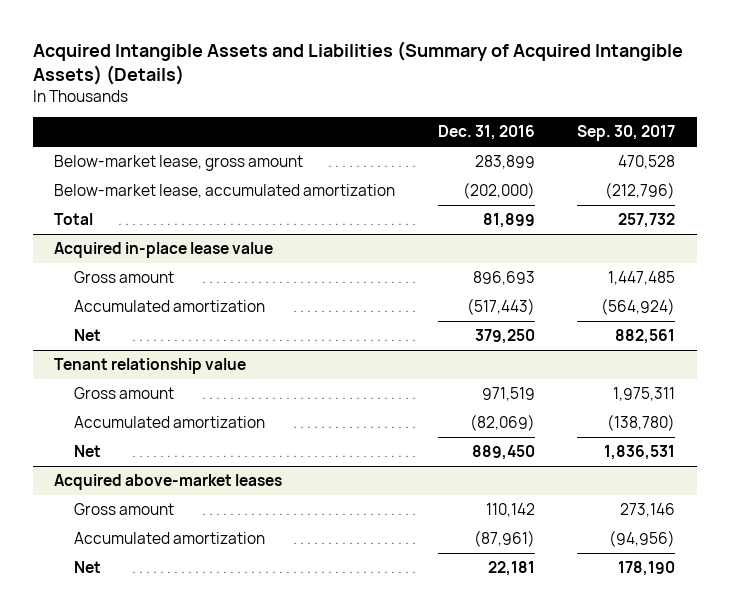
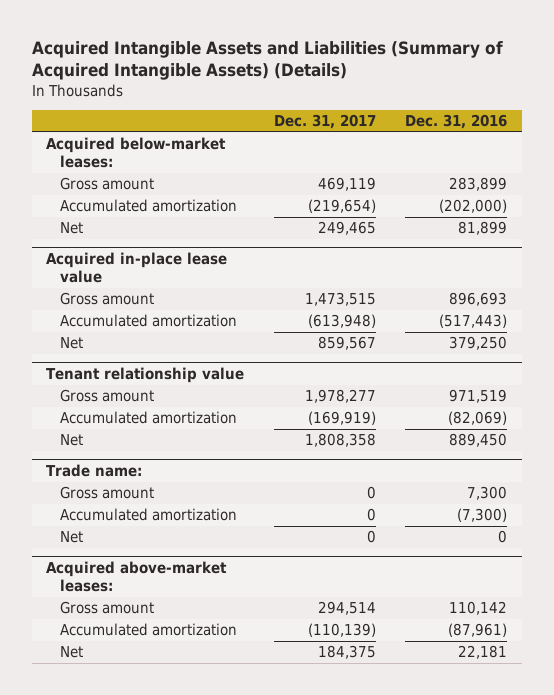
[577,125,676,142] Sep. 30, 2017 -> none
none -> [273,114,376,130] Dec. 31, 2017
none -> [46,137,227,169] Acquired below-market leases:
[54,155,304,172] Below-market lease, gross amount -> [59,177,154,191] Gross amount
[54,184,396,199] Below-market lease, accumulated amortization -> [59,199,237,213] Accumulated amortization
[54,213,94,226] Total -> [59,222,83,235] Net
none -> [46,464,143,478] Trade name:
none -> [59,486,154,500] Gross amount
none -> [59,508,237,522] Accumulated amortization
none -> [59,531,83,544] Net
[54,474,283,491] Acquired above-market leases -> [46,561,228,592] Acquired above-market leases:

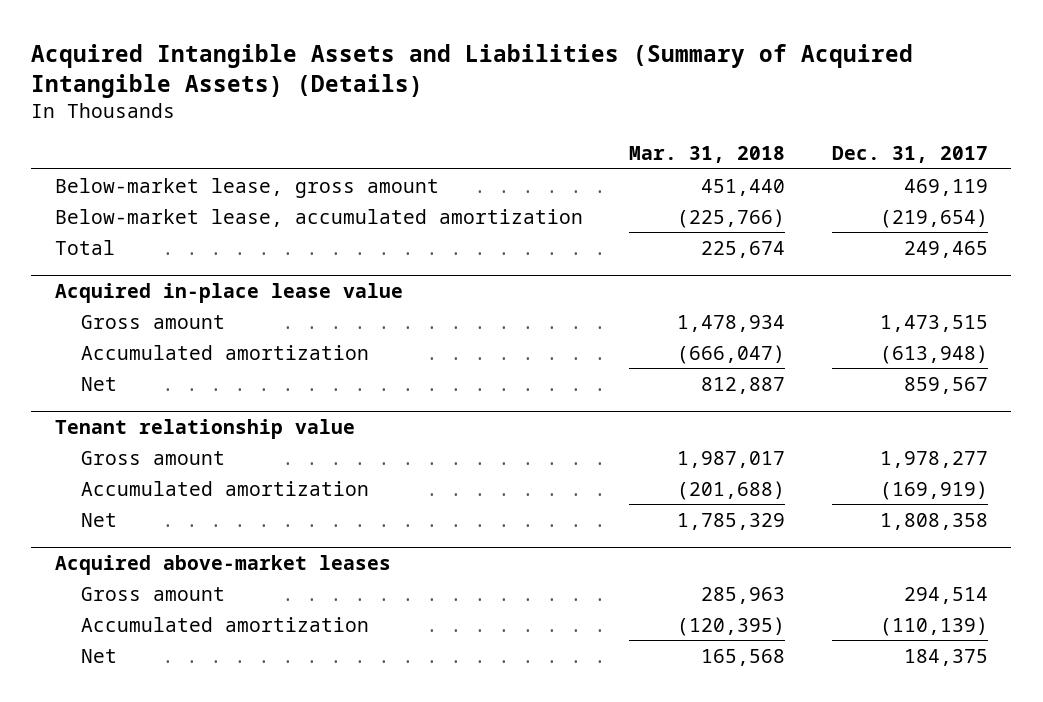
[405,114,508,130] Dec. 31, 2016 -> none
none -> [629,146,786,164] Mar. 31, 2018
[46,137,227,169] Acquired below-market leases: -> none
[59,177,154,191] Gross amount -> [54,177,439,198] Below-market lease, gross amount
[59,199,237,213] Accumulated amortization -> [54,208,583,227] Below-market lease, accumulated amortization
[59,222,83,235] Net -> [54,239,115,255] Total
[46,464,143,478] Trade name: -> none
[59,486,154,500] Gross amount -> none
[59,508,237,522] Accumulated amortization -> none
[59,531,83,544] Net -> none
[46,561,228,592] Acquired above-market leases: -> [54,554,391,575] Acquired above-market leases

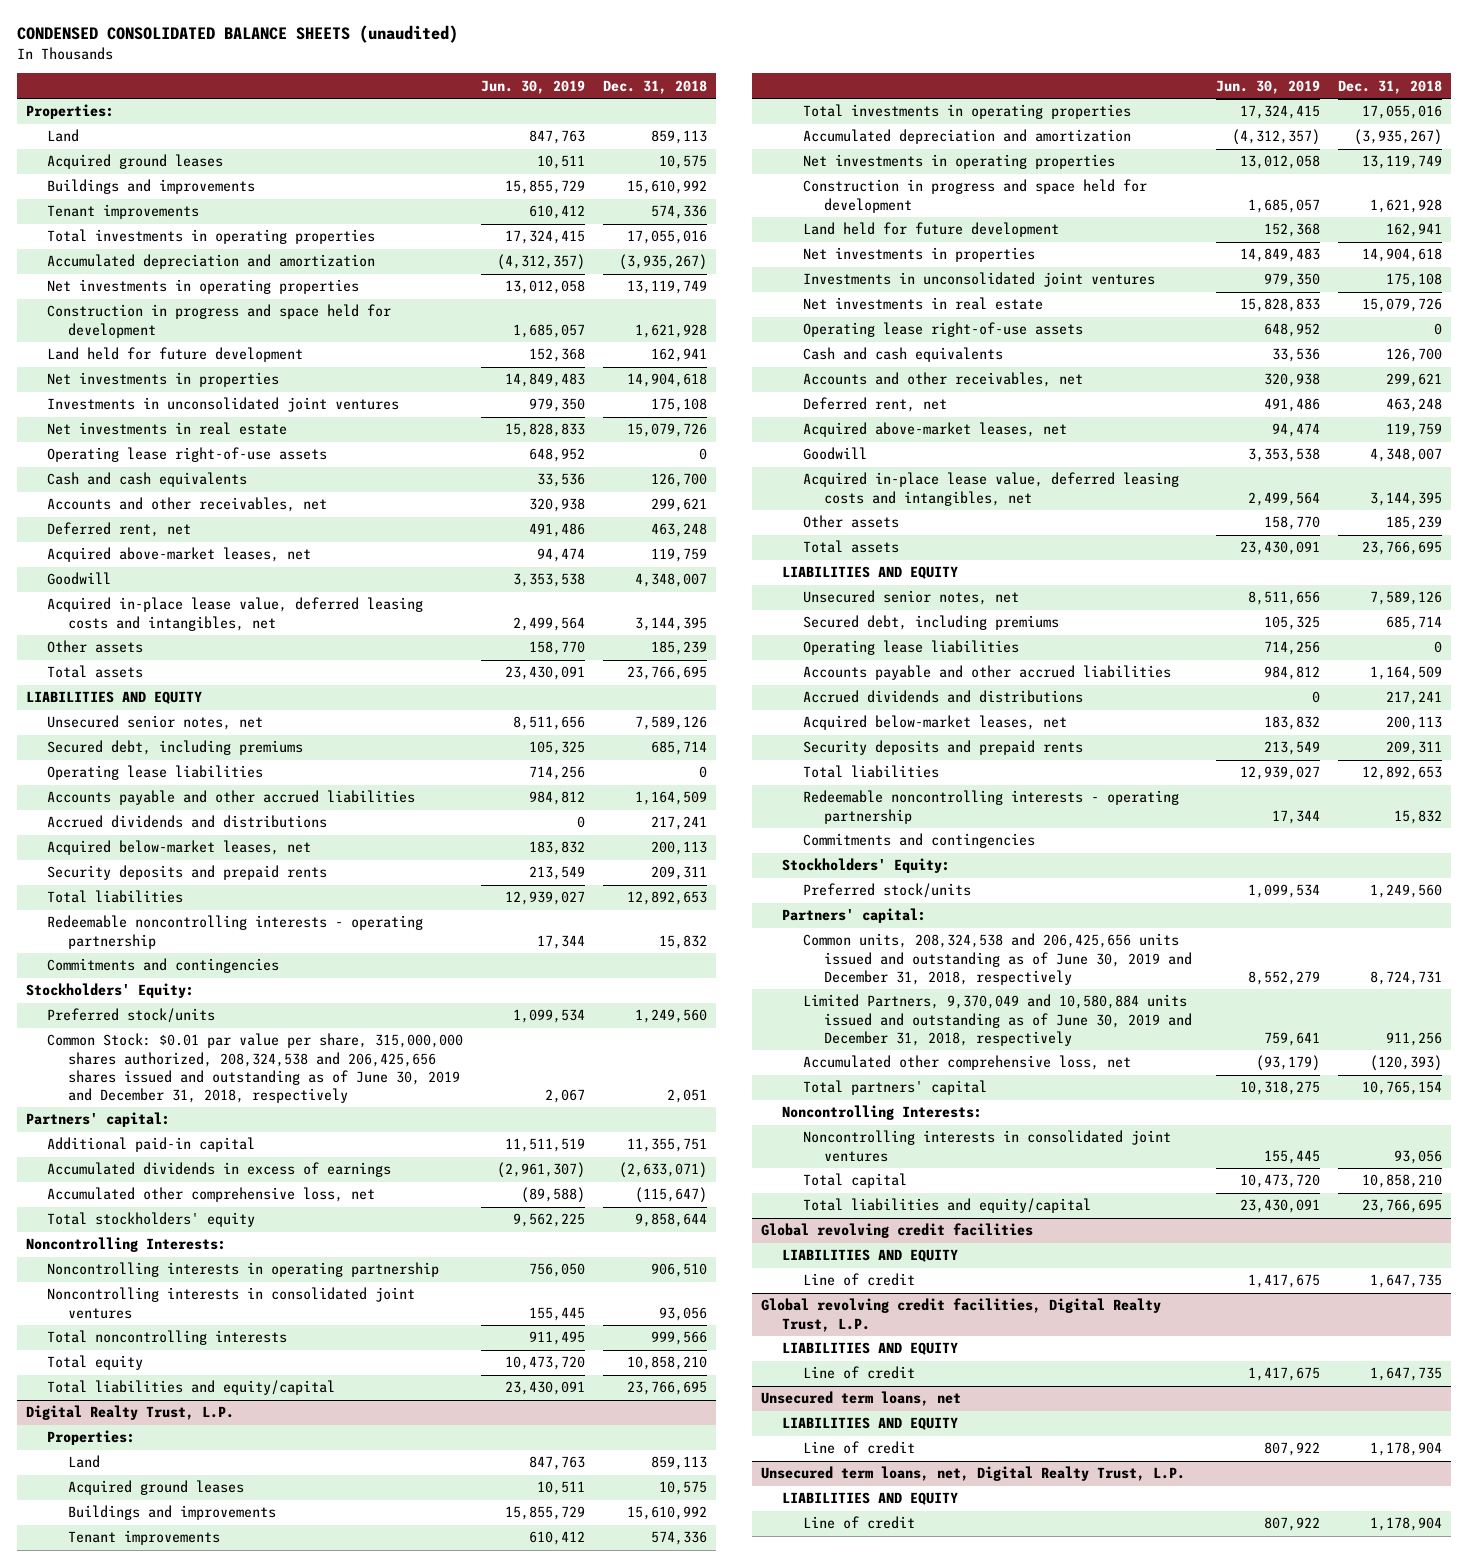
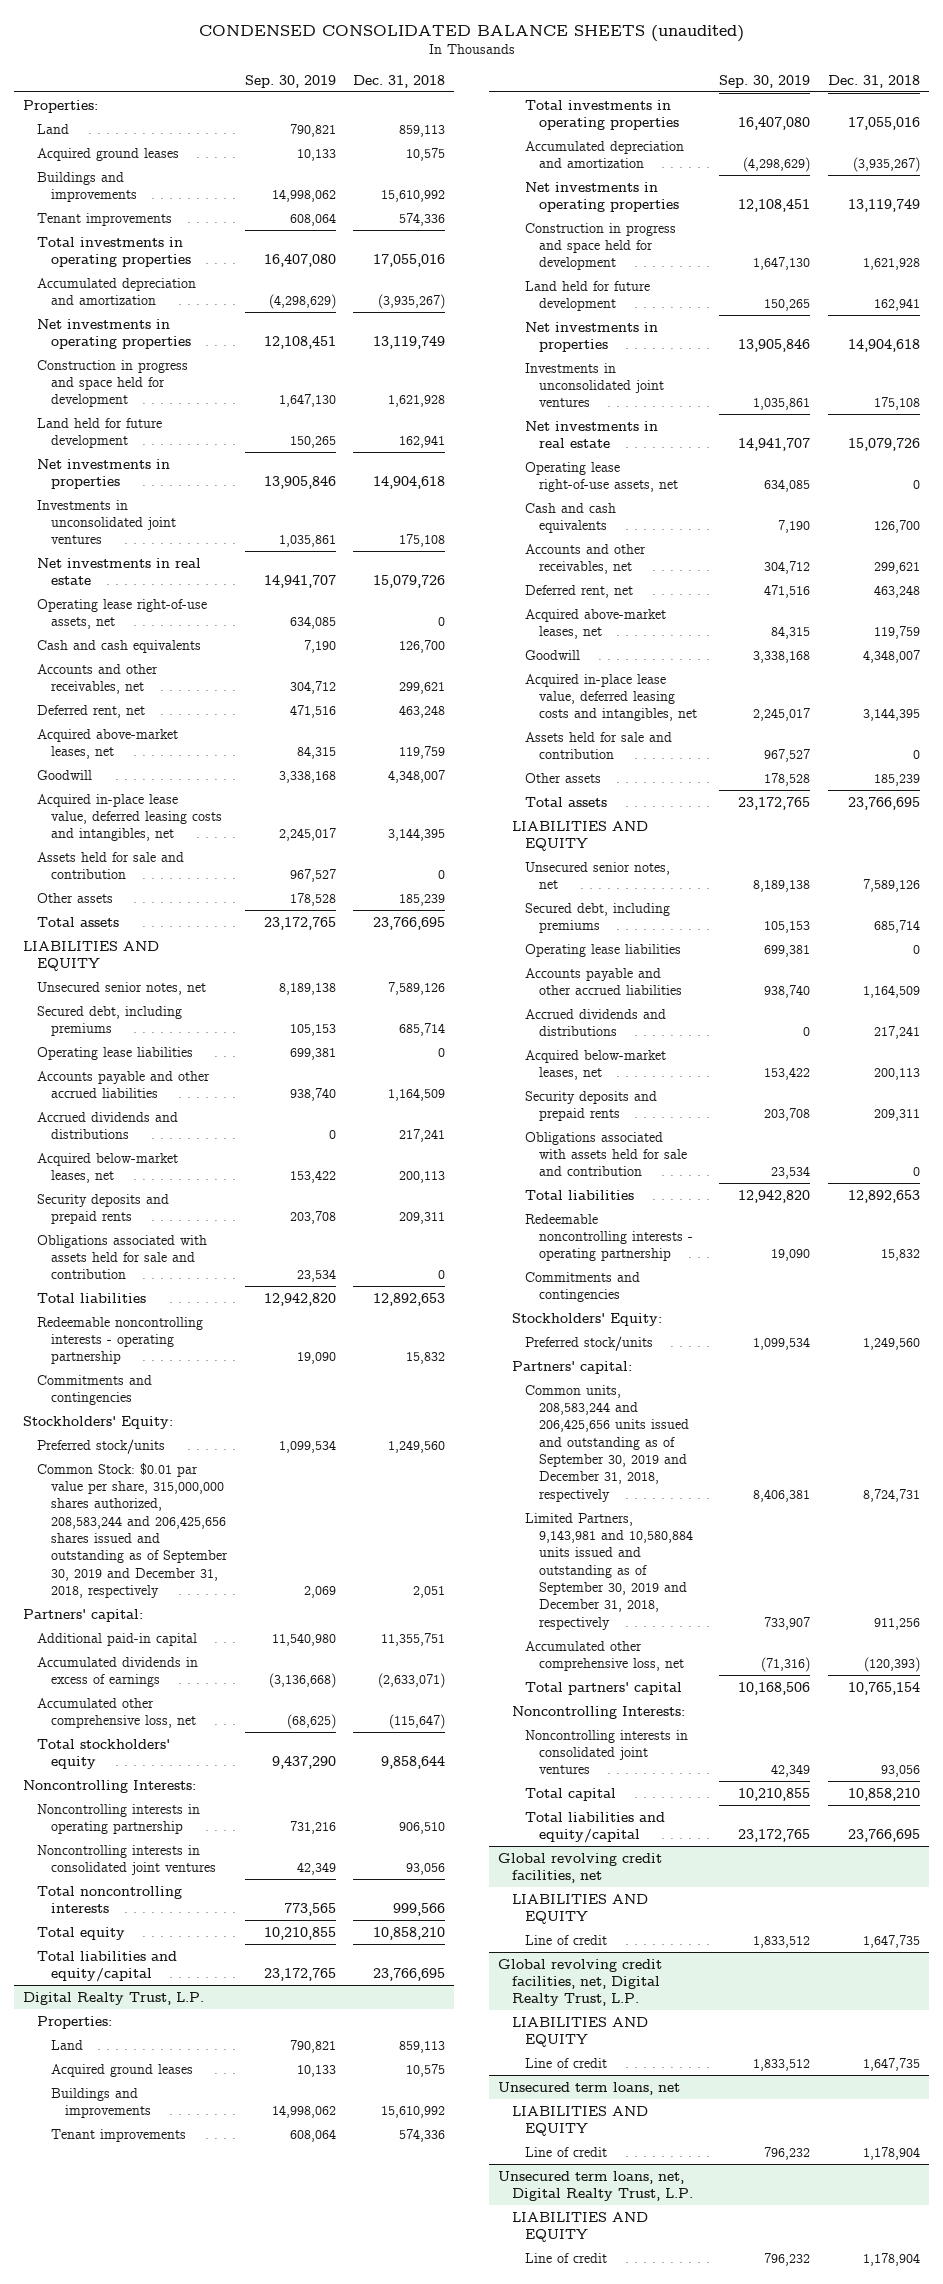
[480,79,585,94] Jun. 30, 2019 -> none
none -> [244,74,336,88] Sep. 30, 2019
[46,447,327,463] Operating lease right-of-use assets -> [37,598,208,629] Operating lease right-of-use assets, net
none -> [37,851,185,879] Assets held for sale and contribution
none -> [37,1234,208,1280] Obligations associated with assets held for sale and contribution
[46,1033,463,1103] Common Stock: $0.01 par value per share, 315,000,000 shares authorized, 208,324,538 and 206,425,656 shares issued and outstanding as of June 30, 2019 and December 31, 2018, respectively -> [37,1462,228,1599] Common Stock: $0.01 par value per share, 315,000,000 shares authorized, 208,583,244 and 206,425,656 shares issued and outstanding as of September 30, 2019 and December 31, 2018, respectively
[803,322,1084,338] Operating lease right-of-use assets -> [525,461,679,492] Operating lease right-of-use assets, net
none -> [525,731,673,759] Assets held for sale and contribution
none -> [525,1131,688,1177] Obligations associated with assets held for sale and contribution
[803,933,1193,985] Common units, 208,324,538 and 206,425,656 units issued and outstanding as of June 30, 2019 and December 31, 2018, respectively -> [525,1384,690,1502] Common units, 208,583,244 and 206,425,656 units issued and outstanding as of September 30, 2019 and December 31, 2018, respectively
[803,994,1193,1046] Limited Partners, 9,370,049 and 10,580,884 units issued and outstanding as of June 30, 2019 and December 31, 2018, respectively -> [525,1512,694,1630] Limited Partners, 9,143,981 and 10,580,884 units issued and outstanding as of September 30, 2019 and December 31, 2018, respectively
[760,1223,1033,1239] Global revolving credit facilities -> [497,1852,662,1883] Global revolving credit facilities, net
[760,1298,1161,1332] Global revolving credit facilities, Digital Realty Trust, L.P. -> [497,1958,662,2007] Global revolving credit facilities, net, Digital Realty Trust, L.P.

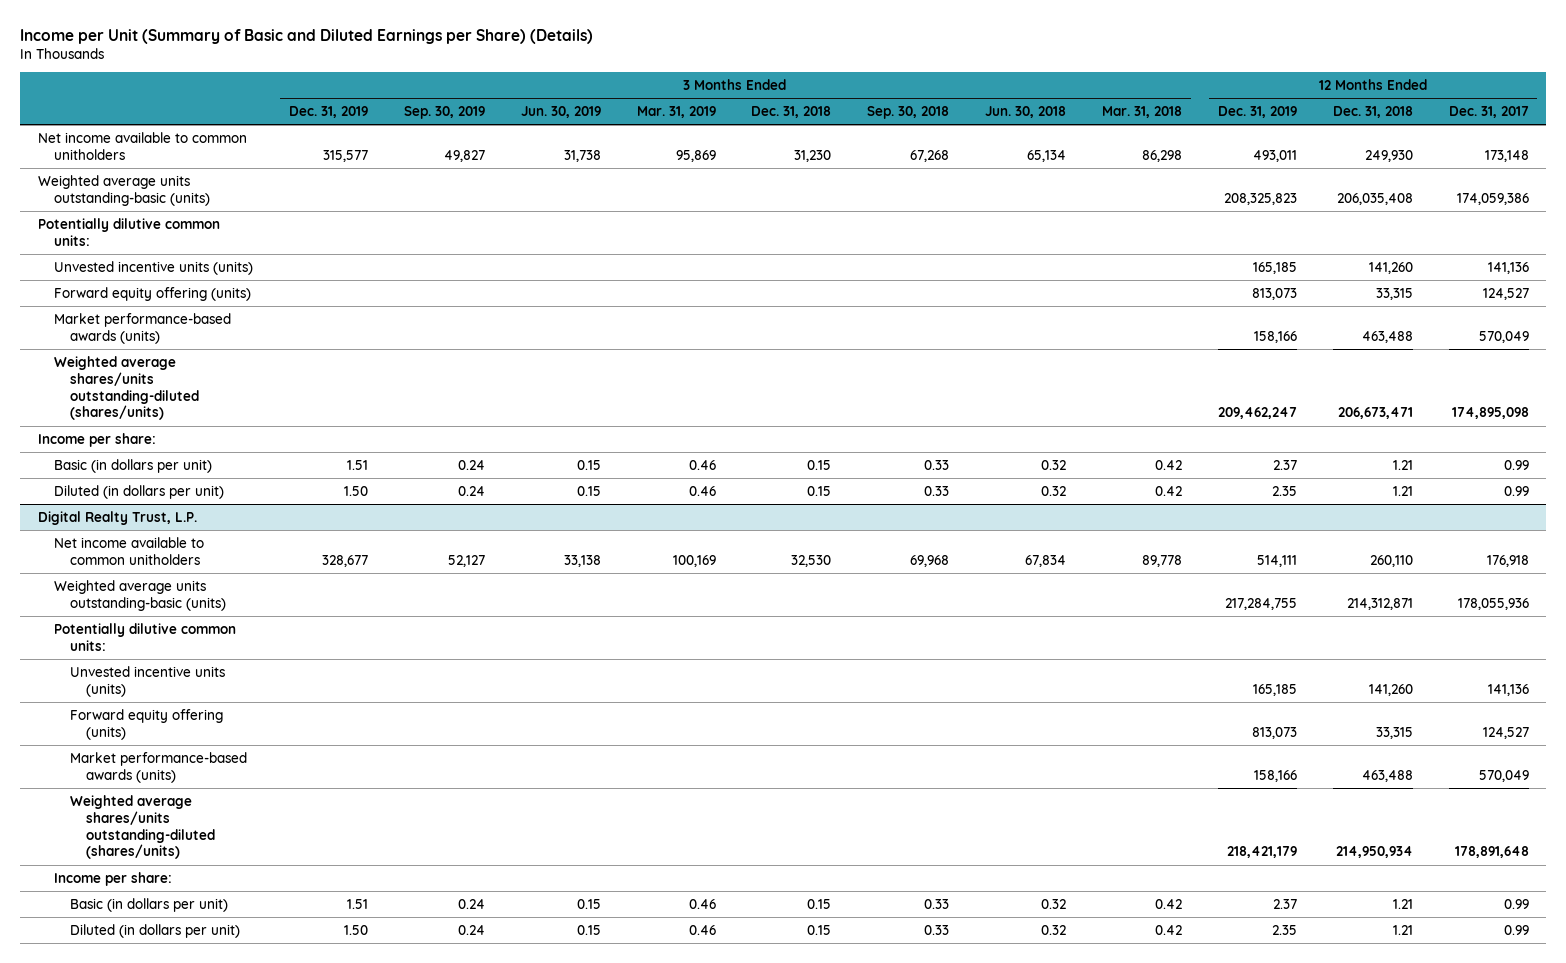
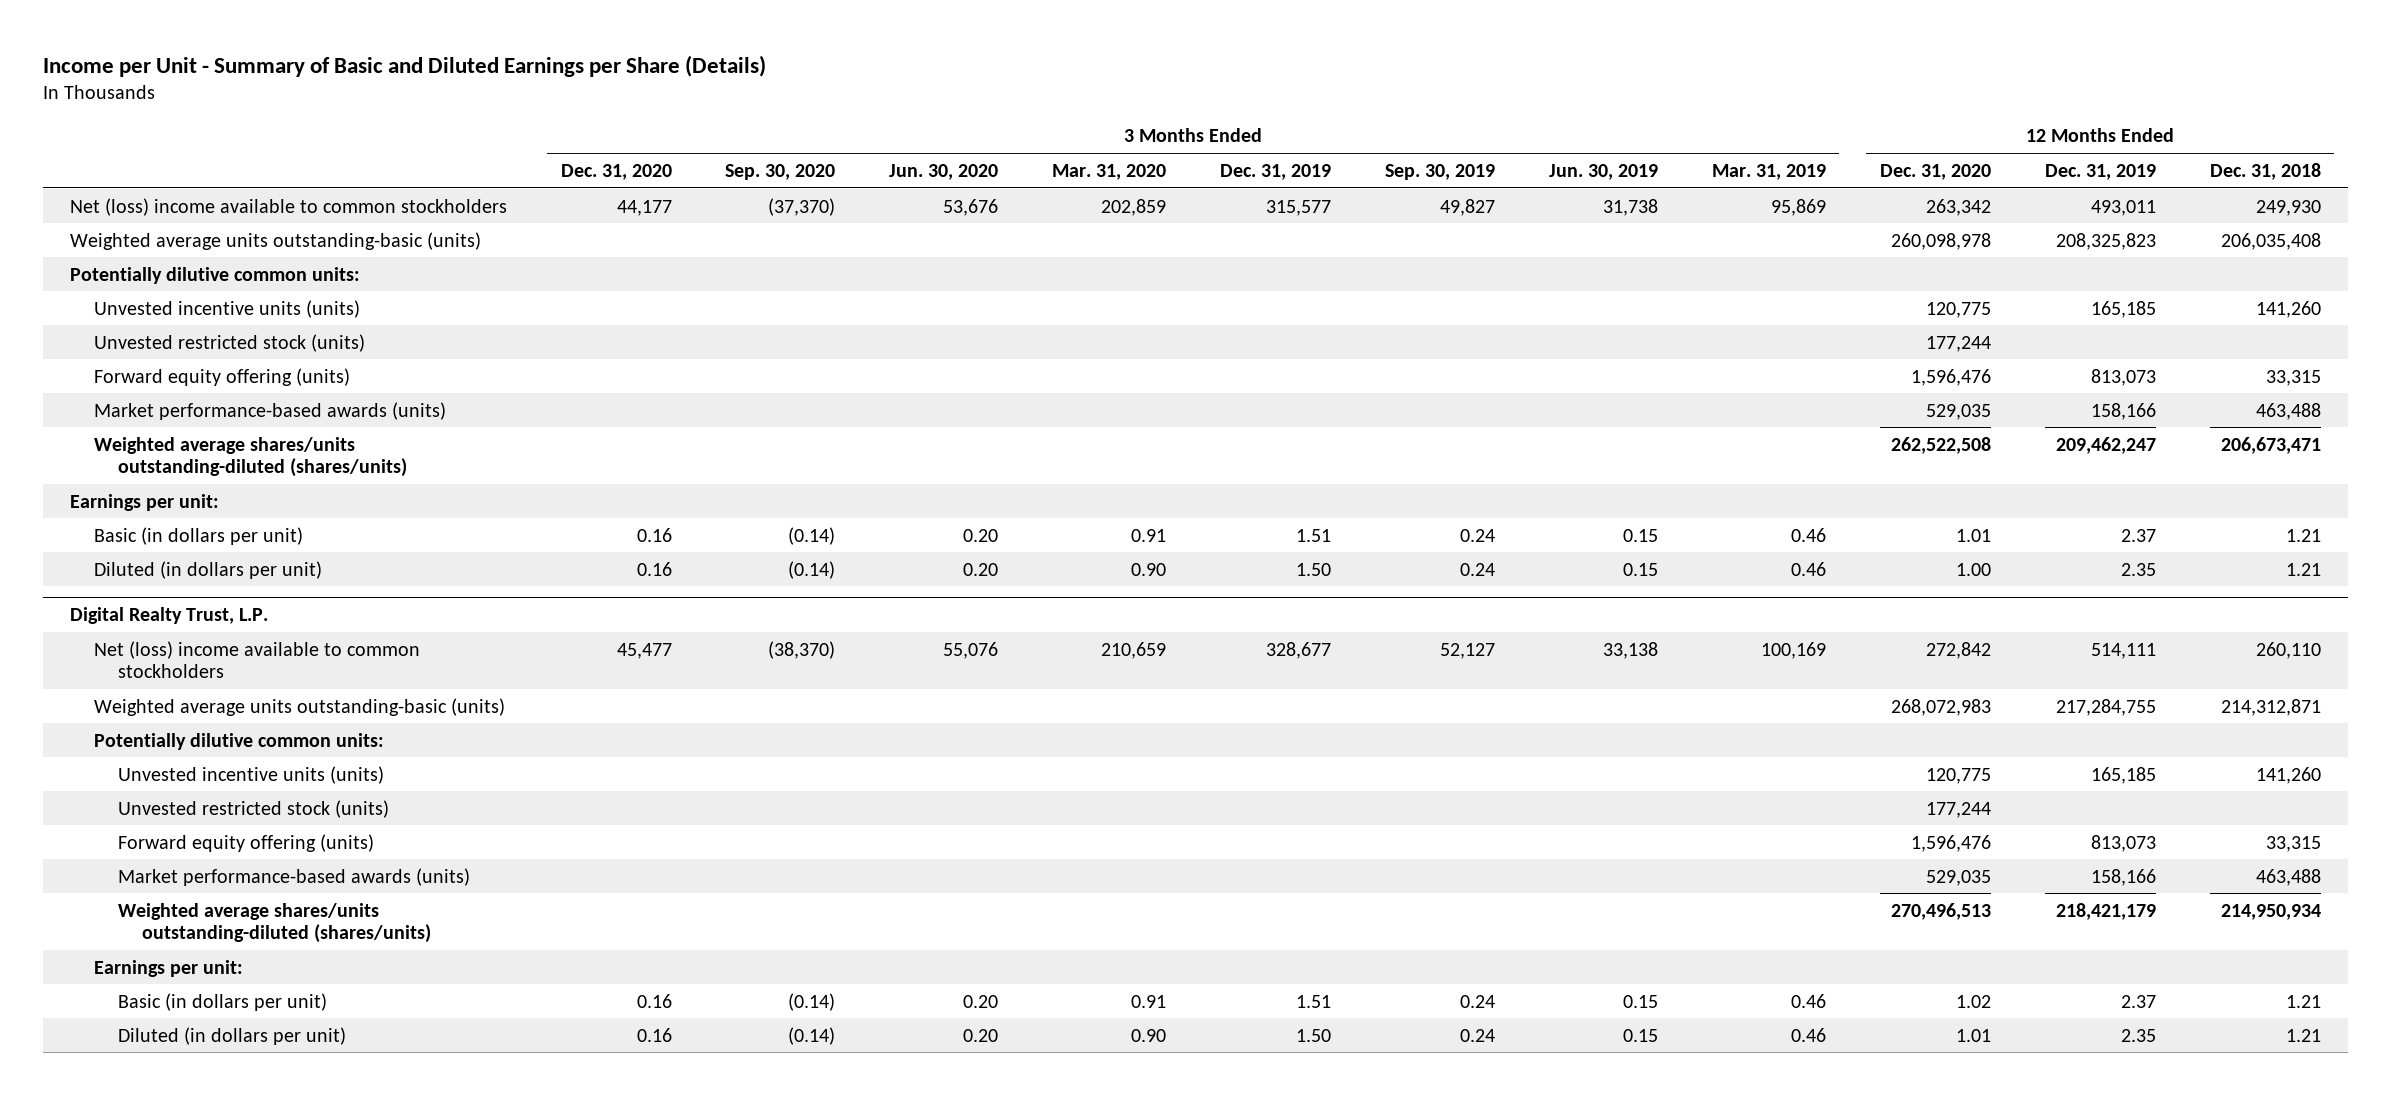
[19,28,593,44] Income per Unit (Summary of Basic and Diluted Earnings per Share) (Details) -> [42,54,766,77] Income per Unit - Summary of Basic and Diluted Earnings per Share (Details)
[751,105,832,118] Dec. 31, 2018 -> none
[867,105,950,119] Sep. 30, 2018 -> none
[985,105,1067,118] Jun. 30, 2018 -> none
[1101,105,1182,118] Mar. 31, 2018 -> none
[1448,105,1529,118] Dec. 31, 2017 -> none
none -> [560,163,672,180] Dec. 31, 2020
none -> [725,163,836,180] Sep. 30, 2020
none -> [889,163,999,180] Jun. 30, 2020
none -> [1052,163,1167,180] Mar. 31, 2020
none -> [1879,163,1991,180] Dec. 31, 2020
[37,131,247,160] Net income available to common unitholders -> [69,197,507,216] Net (loss) income available to common stockholders
none -> [93,333,365,352] Unvested restricted stock (units)
[37,432,156,447] Income per share: -> [69,493,219,511] Earnings per unit:
[54,536,205,565] Net income available to common unitholders -> [93,640,420,679] Net (loss) income available to common stockholders
none -> [117,799,389,818] Unvested restricted stock (units)
[54,871,173,886] Income per share: -> [93,959,243,977] Earnings per unit:

